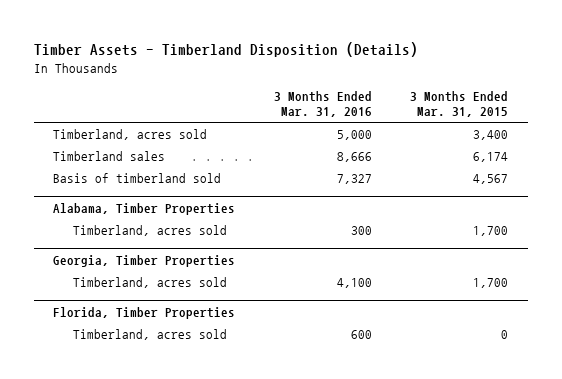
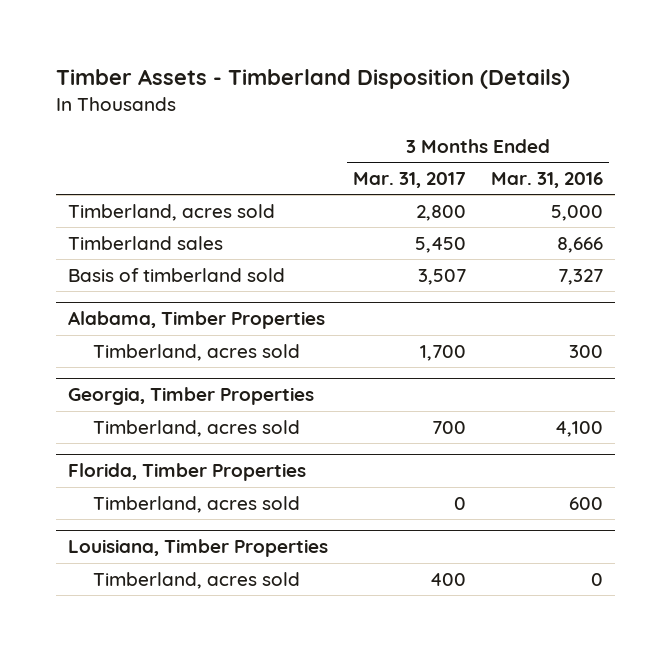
[410,90,509,118] 3 Months Ended Mar. 31, 2015 -> none
none -> [352,172,466,189] Mar. 31, 2017
none -> [67,539,328,558] Louisiana, Timber Properties
none -> [93,571,301,589] Timberland, acres sold

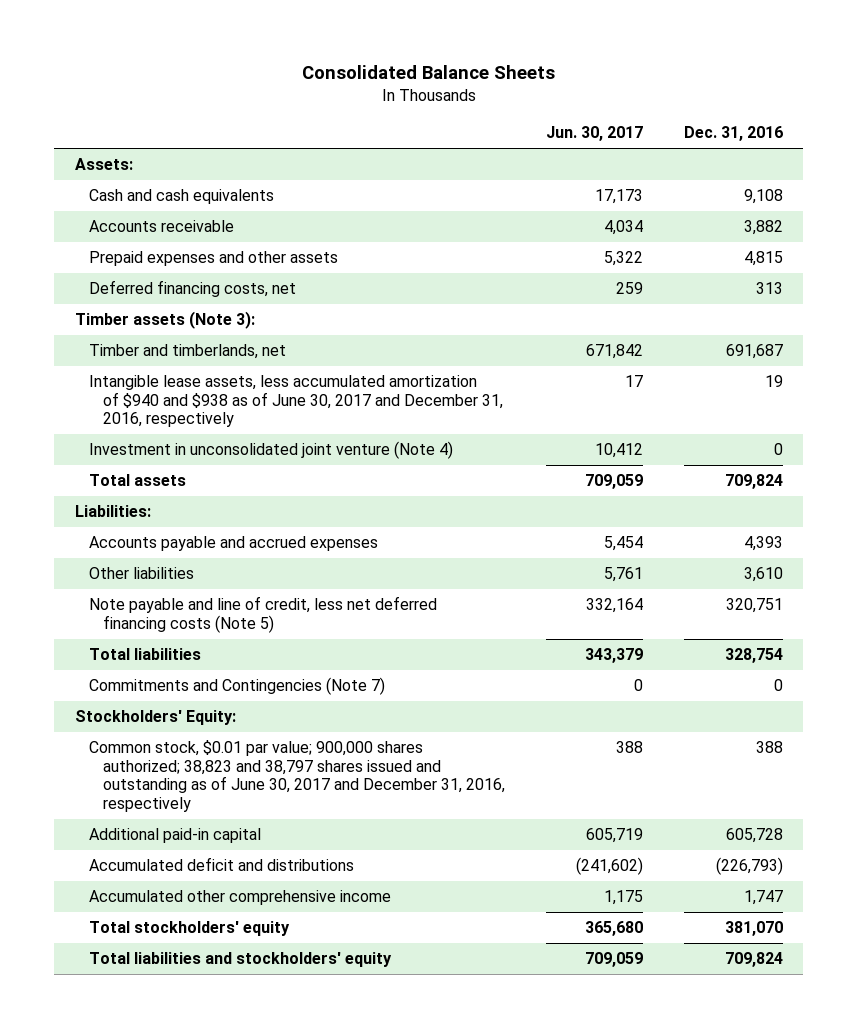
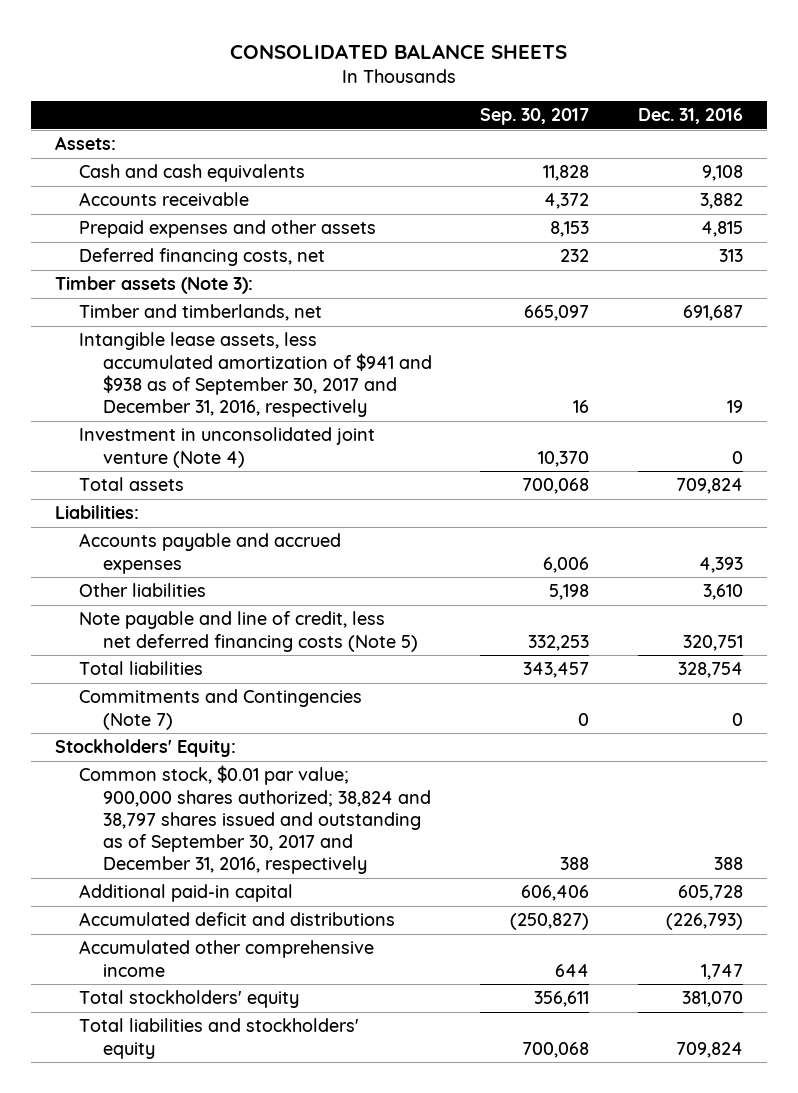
[301,65,555,80] Consolidated Balance Sheets -> [229,43,567,59] CONSOLIDATED BALANCE SHEETS
[545,126,643,142] Jun. 30, 2017 -> none
none -> [480,108,590,126] Sep. 30, 2017
[88,375,503,428] Intangible lease assets, less accumulated amortization of $940 and $938 as of June 30, 2017 and December 31, 2016, respectively -> [79,332,433,417] Intangible lease assets, less accumulated amortization of $941 and $938 as of September 30, 2017 and December 31, 2016, respectively
[88,740,505,812] Common stock, $0.01 par value; 900,000 shares authorized; 38,823 and 38,797 shares issued and outstanding as of June 30, 2017 and December 31, 2016, respectively -> [79,765,432,875] Common stock, $0.01 par value; 900,000 shares authorized; 38,824 and 38,797 shares issued and outstanding as of September 30, 2017 and December 31, 2016, respectively

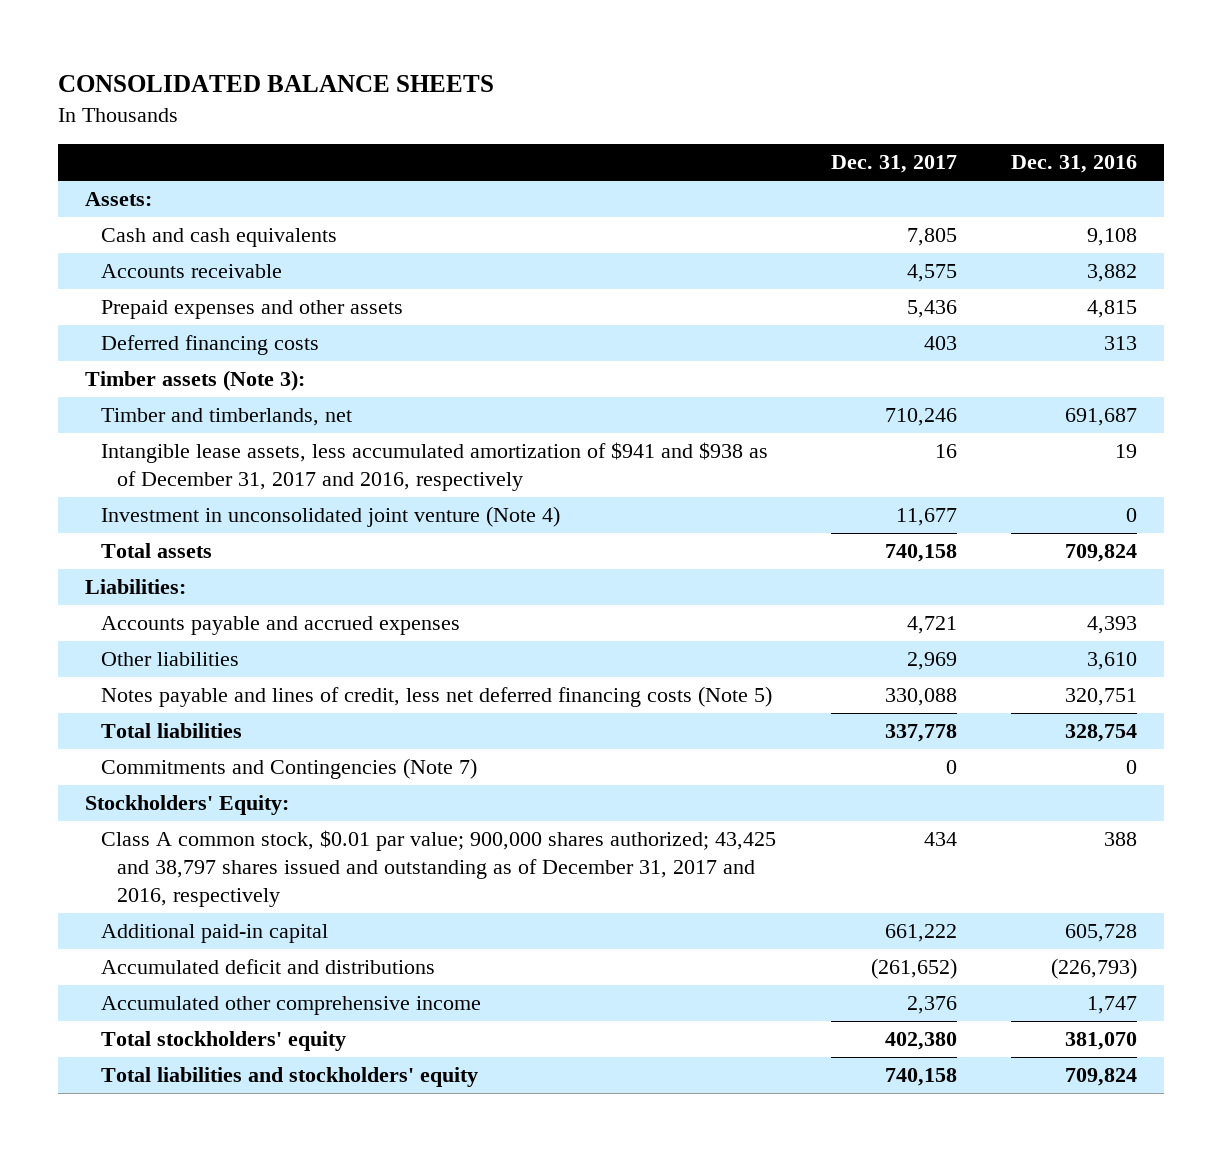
[480,108,590,126] Sep. 30, 2017 -> none
none -> [830,155,957,174] Dec. 31, 2017
[79,248,326,267] Deferred financing costs, net -> [100,335,319,356] Deferred financing costs
[79,332,433,417] Intangible lease assets, less accumulated amortization of $941 and $938 as of September 30, 2017 and December 31, 2016, respectively -> [100,442,768,491] Intangible lease assets, less accumulated amortization of $941 and $938 as of December 31, 2017 and 2016, respectively
[79,611,419,652] Note payable and line of credit, less net deferred financing costs (Note 5) -> [100,686,772,708] Notes payable and lines of credit, less net deferred financing costs (Note 5)
[79,765,432,875] Common stock, $0.01 par value; 900,000 shares authorized; 38,824 and 38,797 shares issued and outstanding as of September 30, 2017 and December 31, 2016, respectively -> [100,830,776,907] Class A common stock, $0.01 par value; 900,000 shares authorized; 43,425 and 38,797 shares issued and outstanding as of December 31, 2017 and 2016, respectively

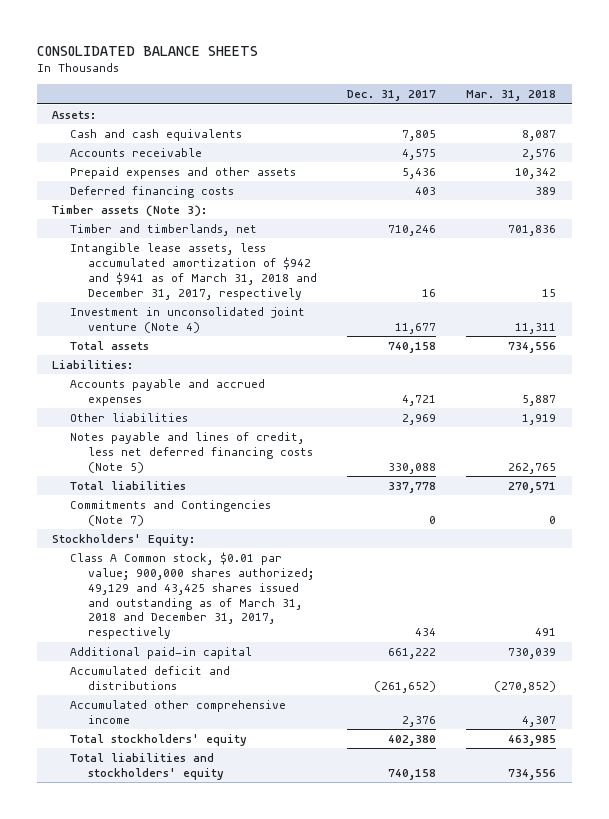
[1011,155,1138,174] Dec. 31, 2016 -> none
none -> [466,90,557,102] Mar. 31, 2018
[100,442,768,491] Intangible lease assets, less accumulated amortization of $941 and $938 as of December 31, 2017 and 2016, respectively -> [70,242,317,300] Intangible lease assets, less accumulated amortization of $942 and $941 as of March 31, 2018 and December 31, 2017, respectively
[100,830,776,907] Class A common stock, $0.01 par value; 900,000 shares authorized; 43,425 and 38,797 shares issued and outstanding as of December 31, 2017 and 2016, respectively -> [70,551,314,640] Class A Common stock, $0.01 par value; 900,000 shares authorized; 49,129 and 43,425 shares issued and outstanding as of March 31, 2018 and December 31, 2017, respectively

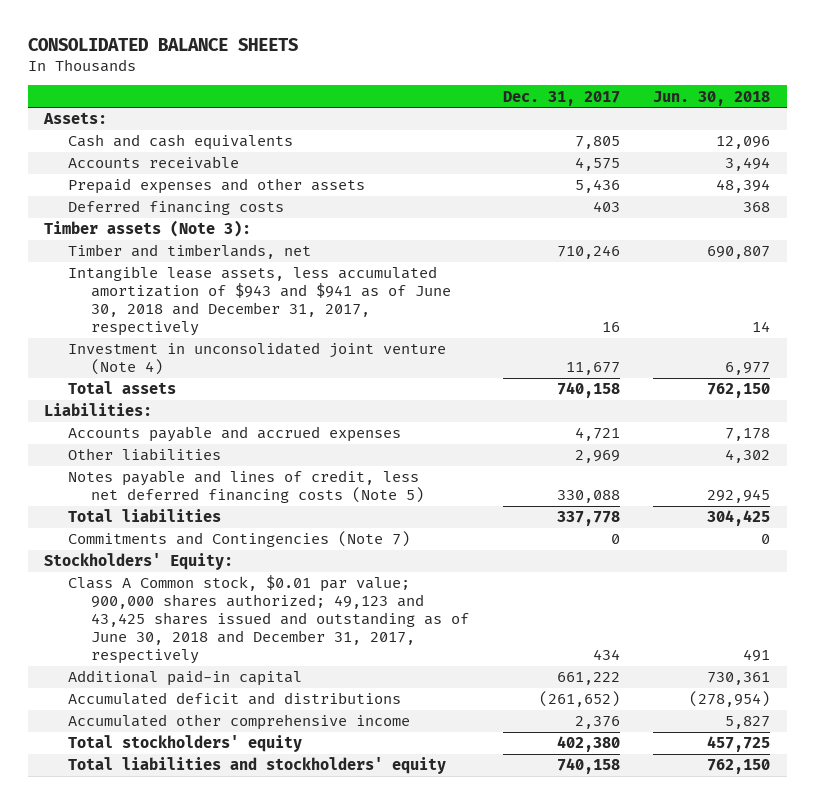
[466,90,557,102] Mar. 31, 2018 -> none
none -> [653,90,771,106] Jun. 30, 2018
[70,242,317,300] Intangible lease assets, less accumulated amortization of $942 and $941 as of March 31, 2018 and December 31, 2017, respectively -> [67,266,451,337] Intangible lease assets, less accumulated amortization of $943 and $941 as of June 30, 2018 and December 31, 2017, respectively
[70,551,314,640] Class A Common stock, $0.01 par value; 900,000 shares authorized; 49,129 and 43,425 shares issued and outstanding as of March 31, 2018 and December 31, 2017, respectively -> [67,575,469,665] Class A Common stock, $0.01 par value; 900,000 shares authorized; 49,123 and 43,425 shares issued and outstanding as of June 30, 2018 and December 31, 2017, respectively

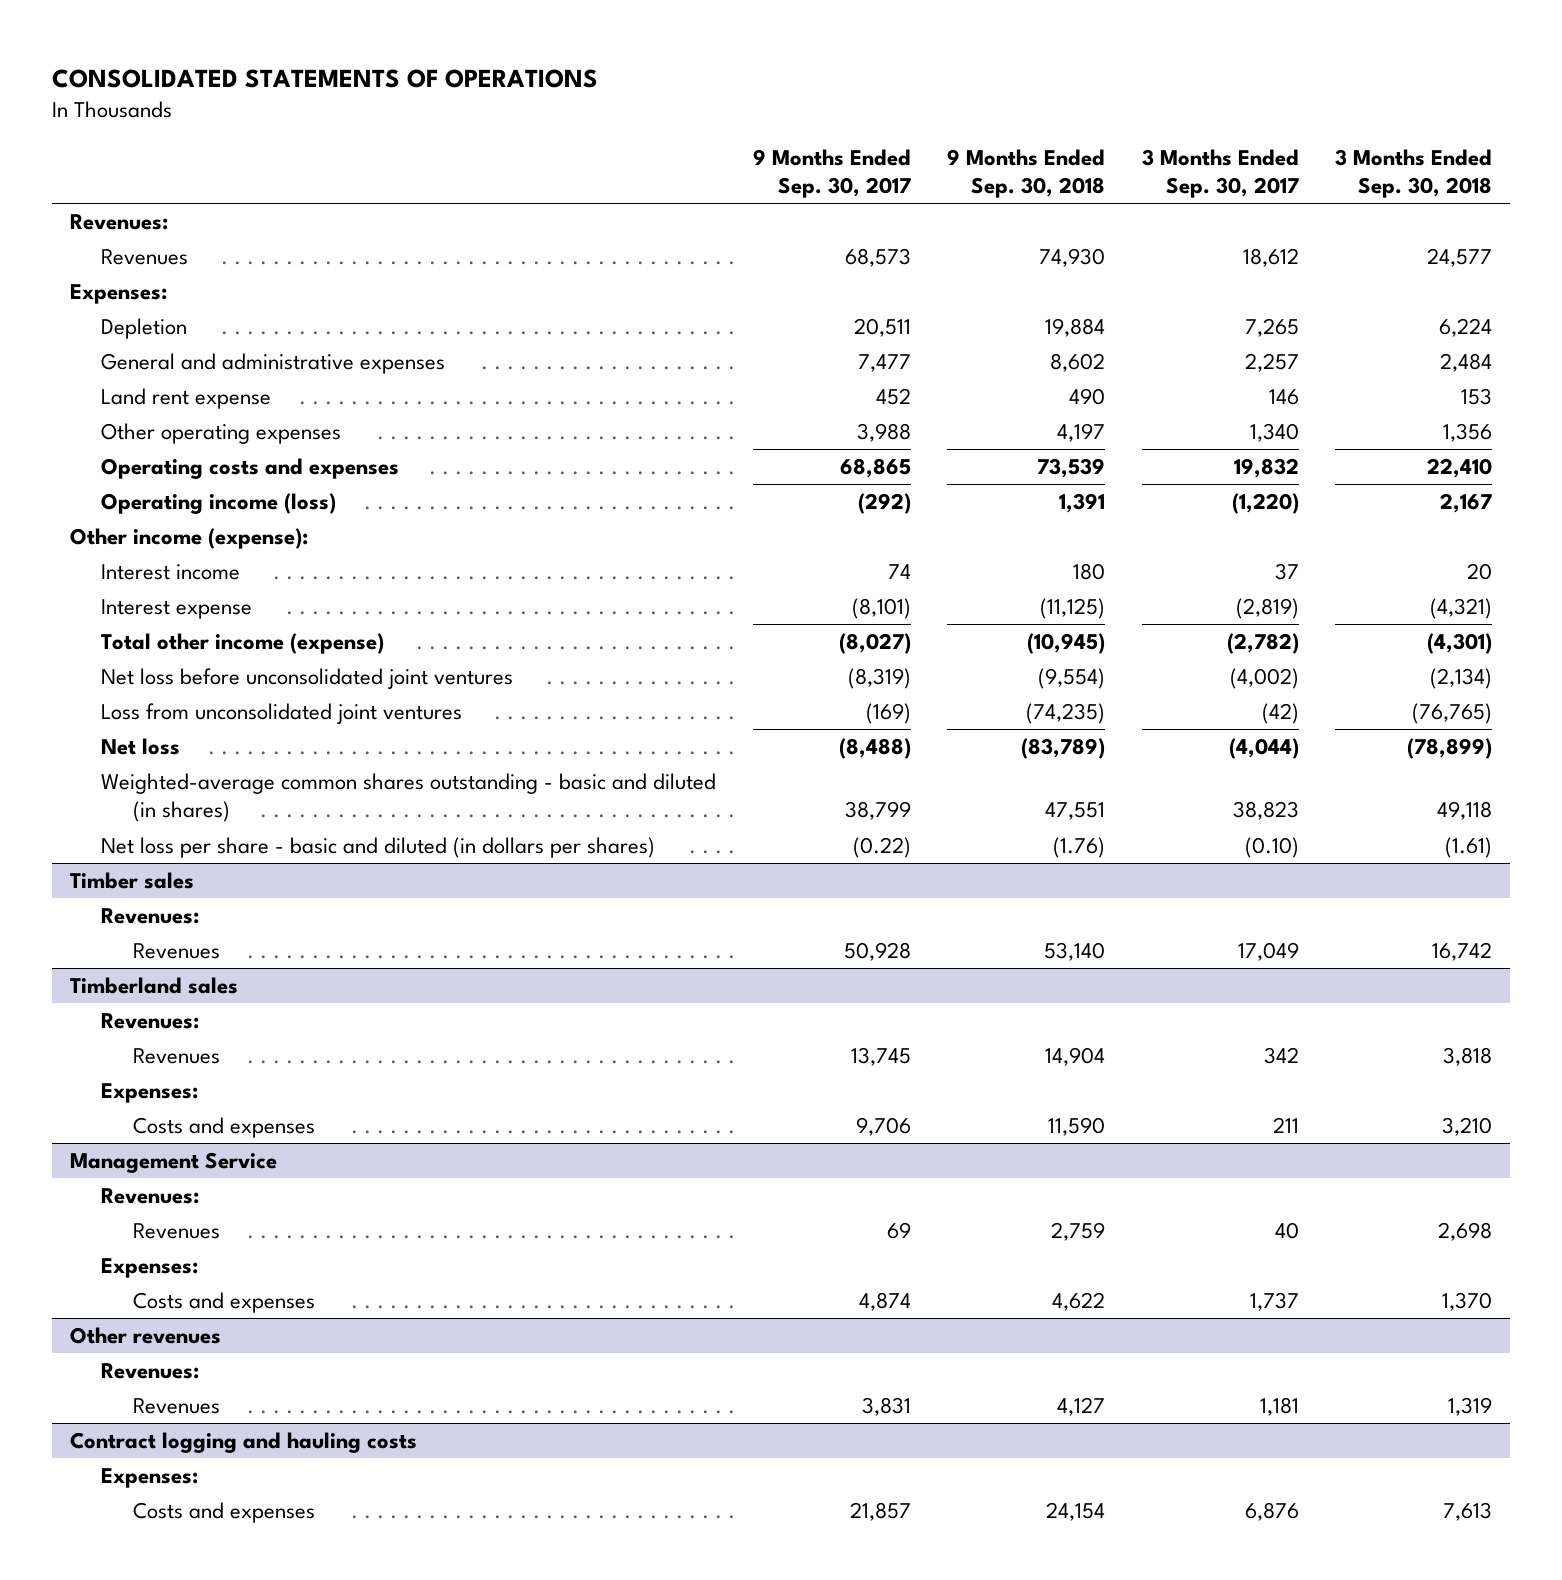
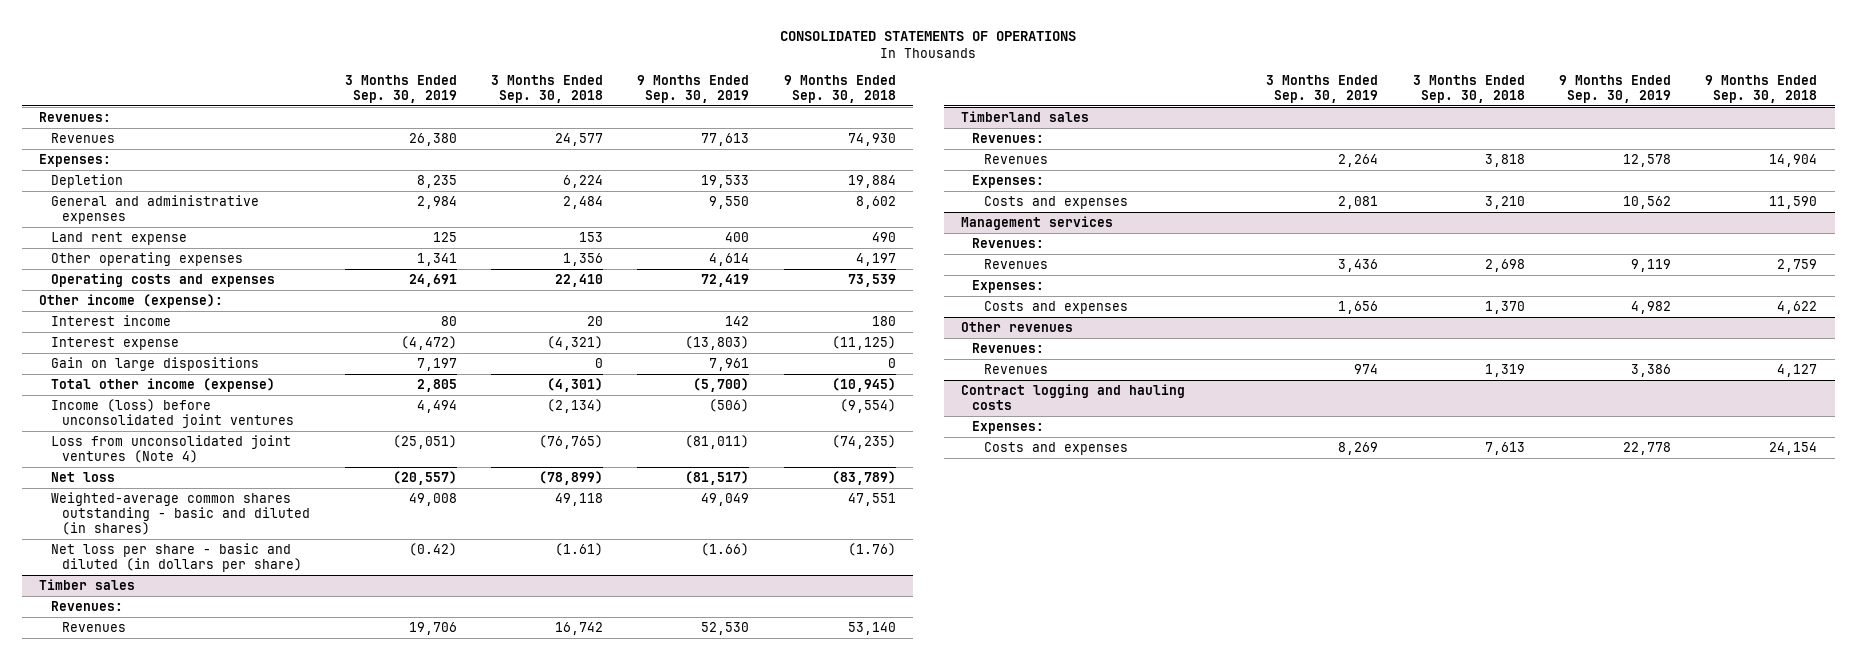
[752,148,911,198] 9 Months Ended Sep. 30, 2017 -> none
[1141,148,1299,198] 3 Months Ended Sep. 30, 2017 -> none
none -> [344,74,457,103] 3 Months Ended Sep. 30, 2019
none -> [637,74,750,103] 9 Months Ended Sep. 30, 2019
[101,493,337,515] Operating income (loss) -> none
none -> [50,356,259,371] Gain on large dispositions
[101,668,514,690] Net loss before unconsolidated joint ventures -> [50,398,295,428] Income (loss) before unconsolidated joint ventures
[101,703,463,725] Loss from unconsolidated joint ventures -> [50,434,291,463] Loss from unconsolidated joint ventures (Note 4)
[101,837,656,859] Net loss per share - basic and diluted (in dollars per shares) -> [50,542,303,572] Net loss per share - basic and diluted (in dollars per share)
[69,1152,277,1174] Management Service -> [960,215,1113,230] Management services

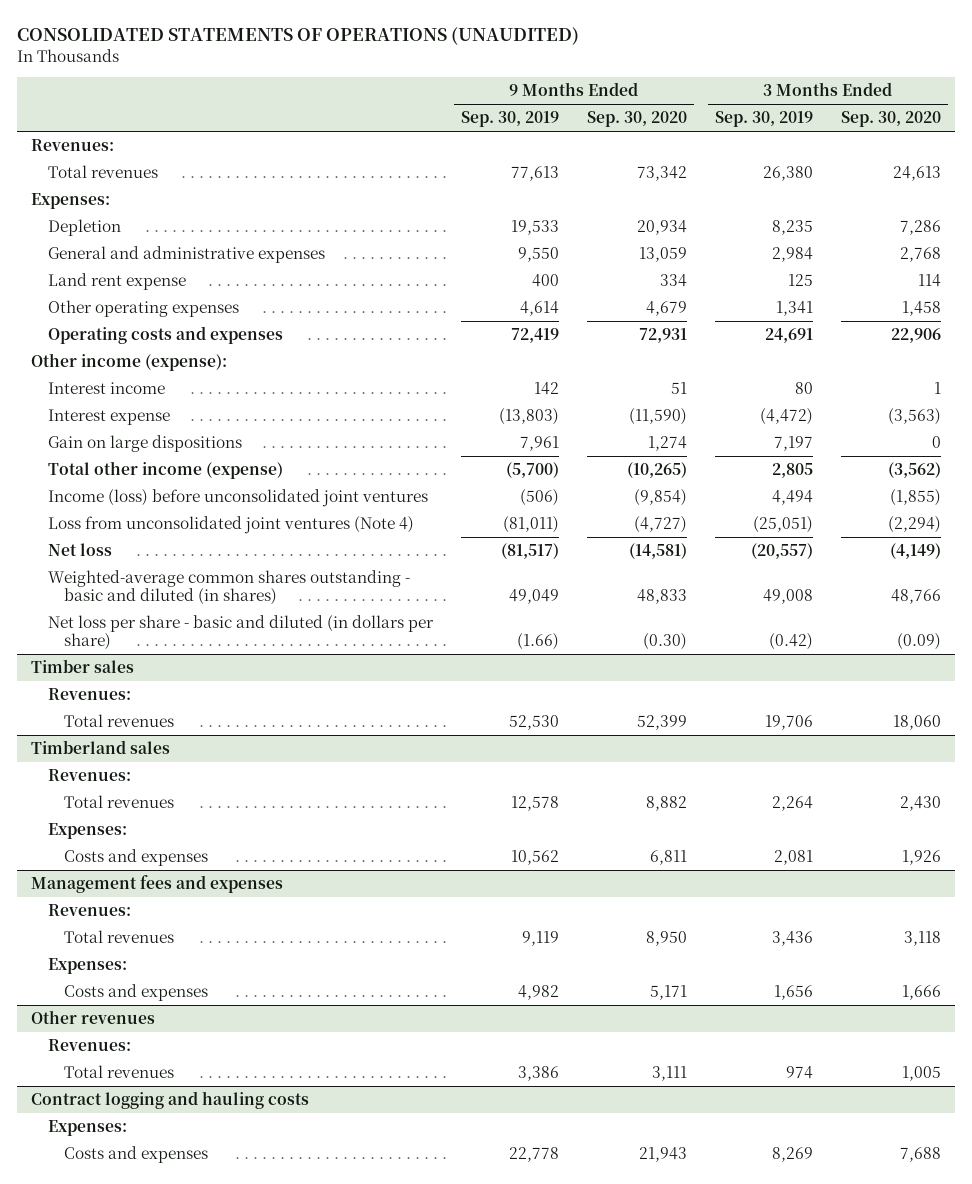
[780,30,1077,41] CONSOLIDATED STATEMENTS OF OPERATIONS -> [17,27,580,46] CONSOLIDATED STATEMENTS OF OPERATIONS (UNAUDITED)
[490,74,603,103] 3 Months Ended Sep. 30, 2018 -> none
[783,74,896,103] 9 Months Ended Sep. 30, 2018 -> none
none -> [586,111,687,128] Sep. 30, 2020
none -> [840,111,941,128] Sep. 30, 2020
[50,132,115,143] Revenues -> [47,165,158,179] Total revenues
[62,621,127,632] Revenues -> [64,714,175,728] Total revenues
[983,153,1048,164] Revenues -> [64,795,175,809] Total revenues
[960,215,1113,230] Management services -> [31,875,284,894] Management fees and expenses
[983,258,1048,269] Revenues -> [64,930,175,944] Total revenues
[983,363,1048,374] Revenues -> [64,1065,175,1079] Total revenues

